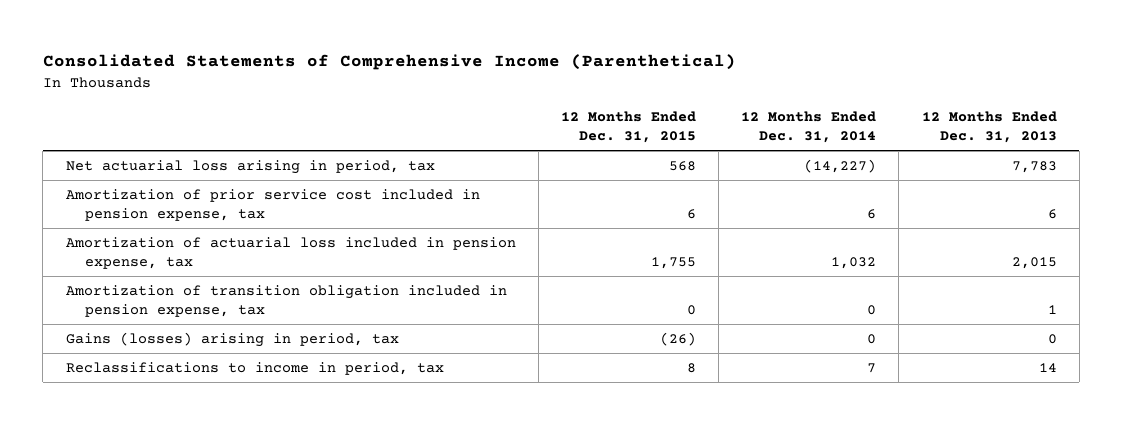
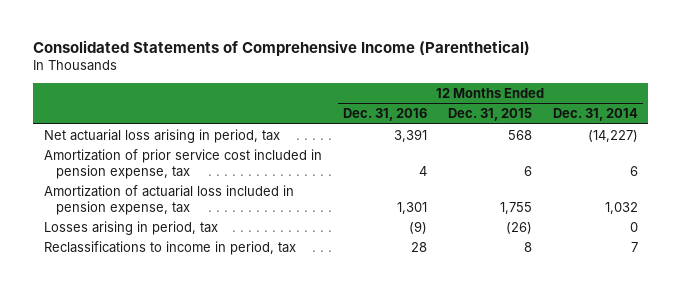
[921,111,1057,144] 12 Months Ended Dec. 31, 2013 -> none
none -> [342,108,427,122] Dec. 31, 2016
[65,285,507,317] Amortization of transition obligation included in pension expense, tax -> none
[65,332,399,348] Gains (losses) arising in period, tax -> [43,220,218,235] Losses arising in period, tax

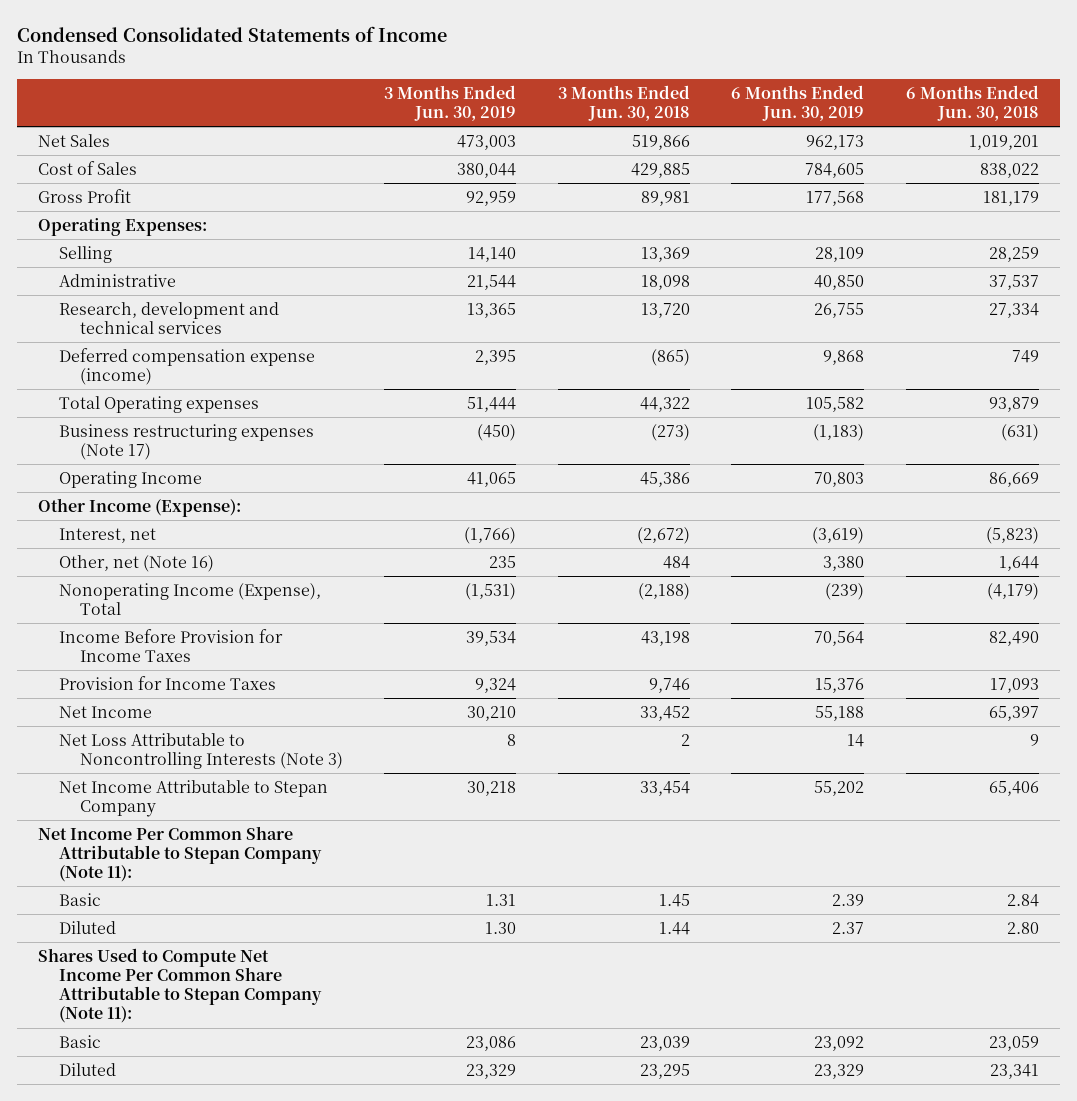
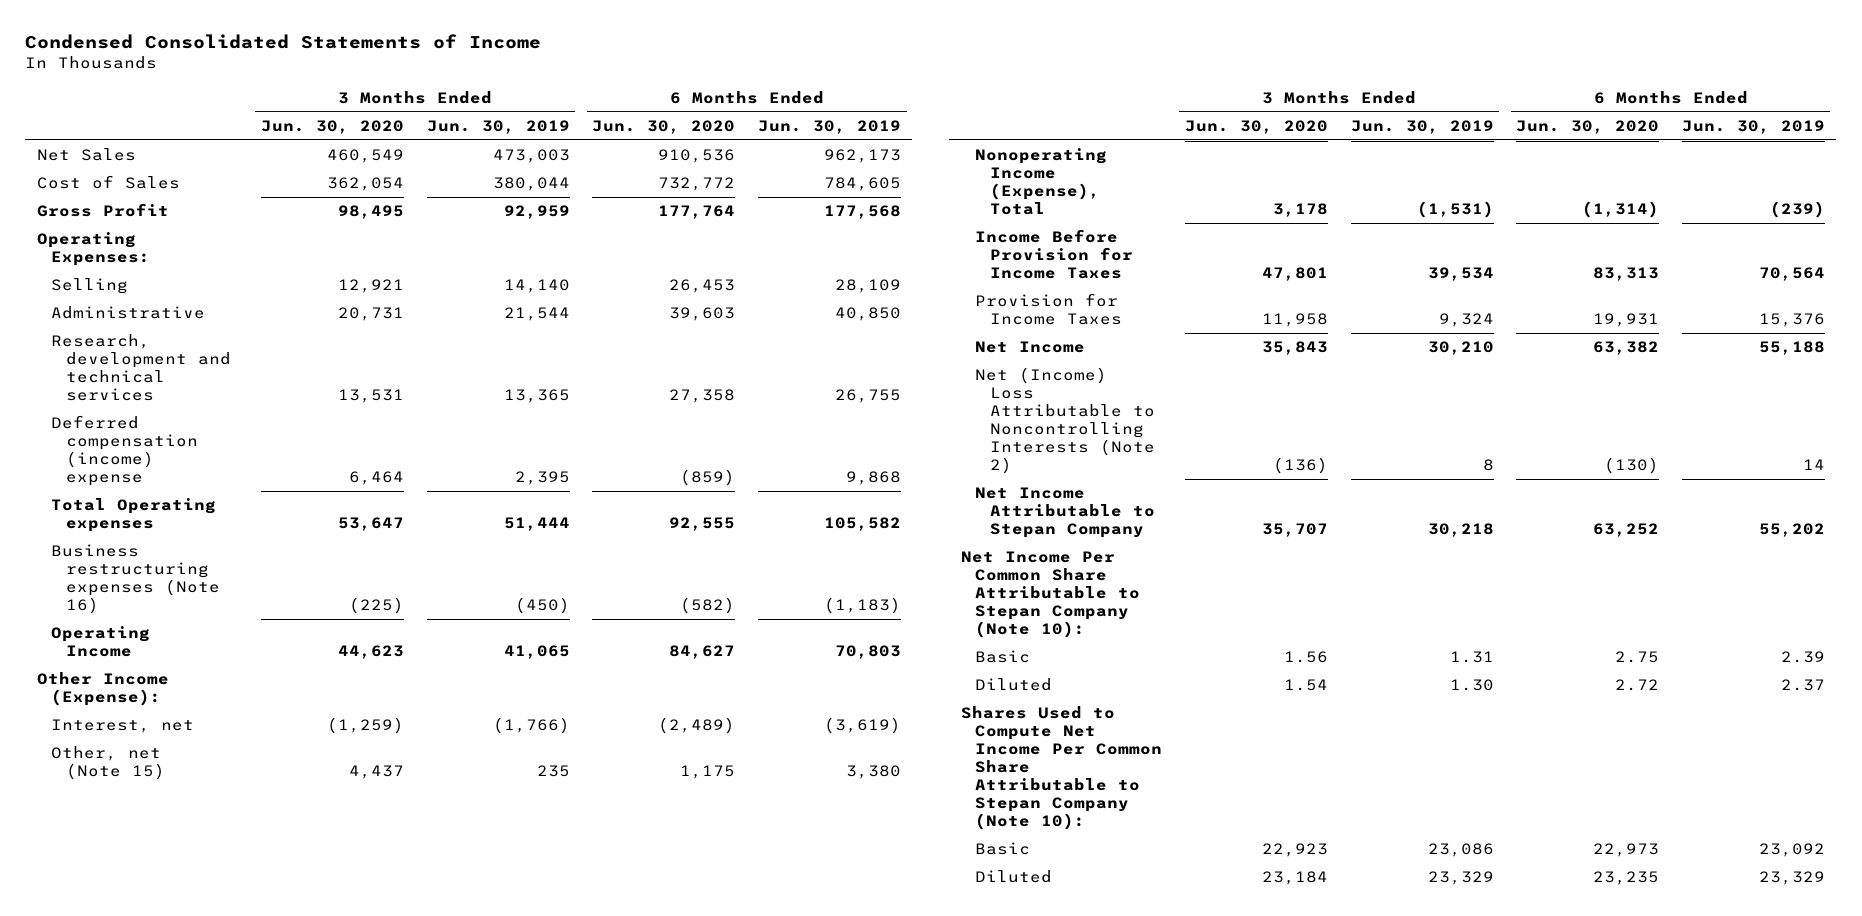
[557,84,690,122] 3 Months Ended Jun. 30, 2018 -> none
[905,84,1039,122] 6 Months Ended Jun. 30, 2018 -> none
none -> [261,119,405,134] Jun. 30, 2020
none -> [592,119,736,134] Jun. 30, 2020
[58,347,315,385] Deferred compensation expense (income) -> [51,415,199,487] Deferred compensation (income) expense
[58,423,314,460] Business restructuring expenses (Note 17) -> [51,544,221,615] Business restructuring expenses (Note 16)
[58,554,214,572] Other, net (Note 16) -> [51,746,166,781] Other, net (Note 15)
[58,732,343,769] Net Loss Attributable to Noncontrolling Interests (Note 3) -> [975,367,1155,475] Net (Income) Loss Attributable to Noncontrolling Interests (Note 2)
[38,825,322,883] Net Income Per Common Share Attributable to Stepan Company (Note 11): -> [960,551,1141,639] Net Income Per Common Share Attributable to Stepan Company (Note 10):
[38,947,322,1024] Shares Used to Compute Net Income Per Common Share Attributable to Stepan Company (Note 11): -> [960,706,1163,831] Shares Used to Compute Net Income Per Common Share Attributable to Stepan Company (Note 10):

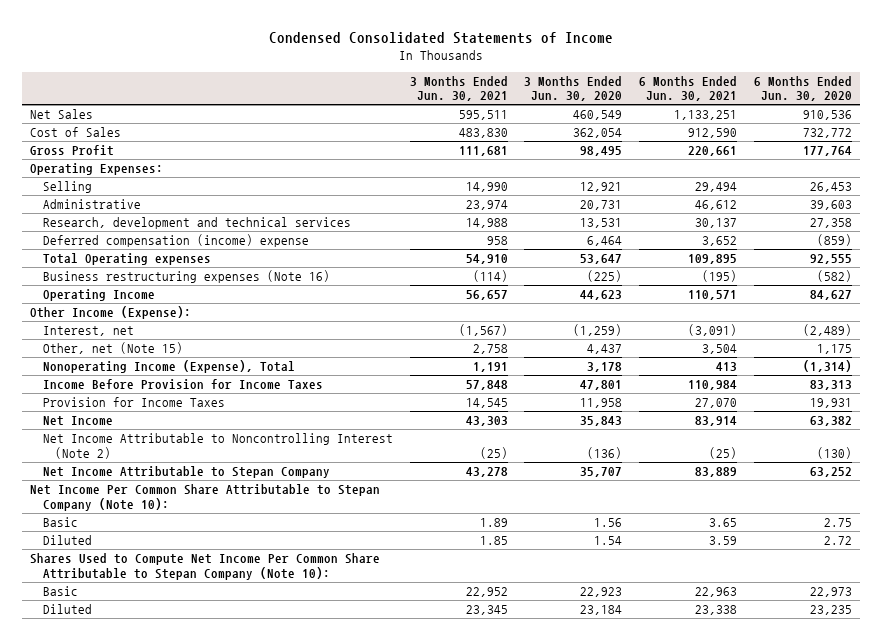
[426,119,570,134] Jun. 30, 2019 -> none
[757,119,901,134] Jun. 30, 2019 -> none
none -> [409,75,508,102] 3 Months Ended Jun. 30, 2021
none -> [639,75,738,102] 6 Months Ended Jun. 30, 2021
[975,367,1155,475] Net (Income) Loss Attributable to Noncontrolling Interests (Note 2) -> [42,432,393,459] Net Income Attributable to Noncontrolling Interest (Note 2)

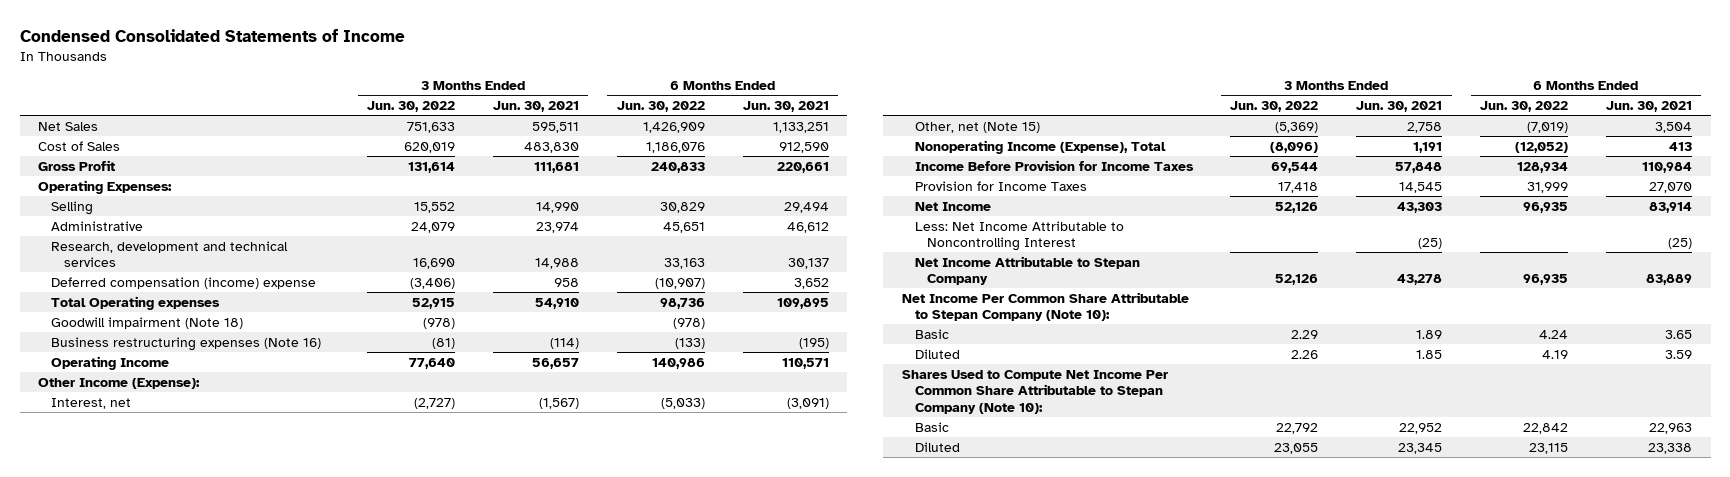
[524,75,623,102] 3 Months Ended Jun. 30, 2020 -> none
[753,75,852,102] 6 Months Ended Jun. 30, 2020 -> none
none -> [366,100,455,112] Jun. 30, 2022
none -> [616,100,705,112] Jun. 30, 2022
none -> [51,316,244,329] Goodwill impairment (Note 18)
[42,432,393,459] Net Income Attributable to Noncontrolling Interest (Note 2) -> [914,220,1124,252] Less: Net Income Attributable to Noncontrolling Interest

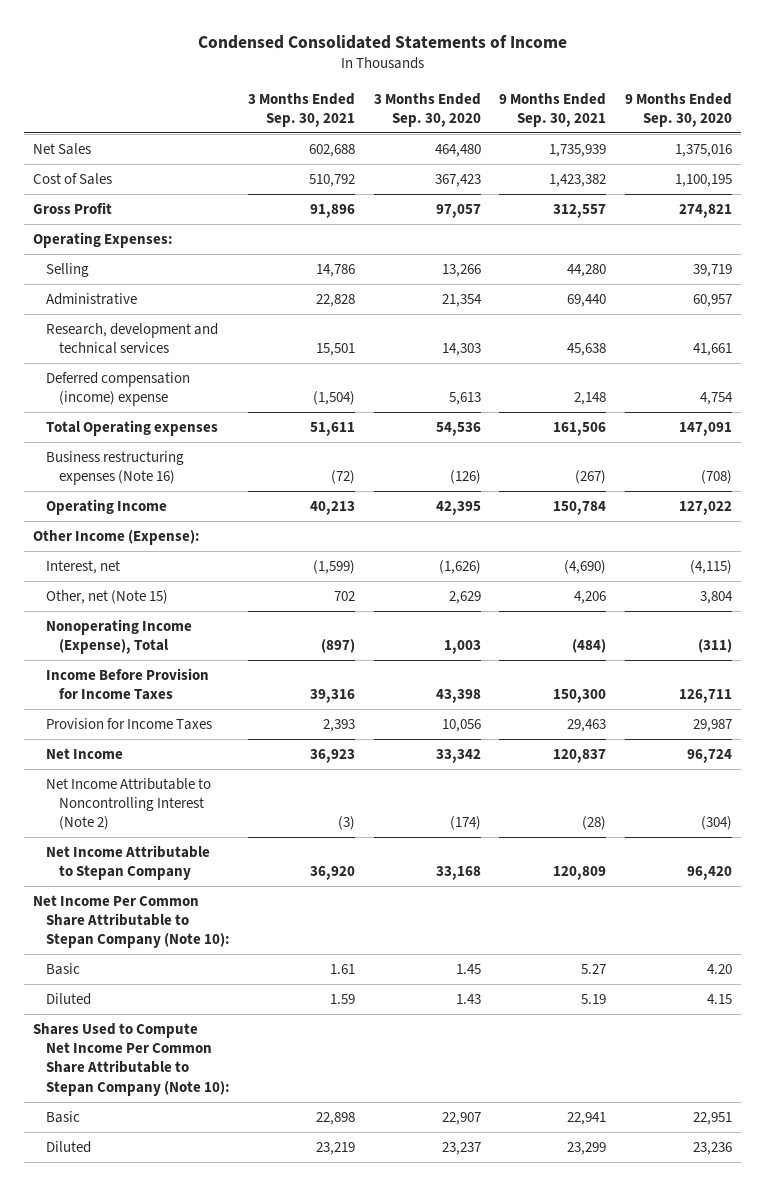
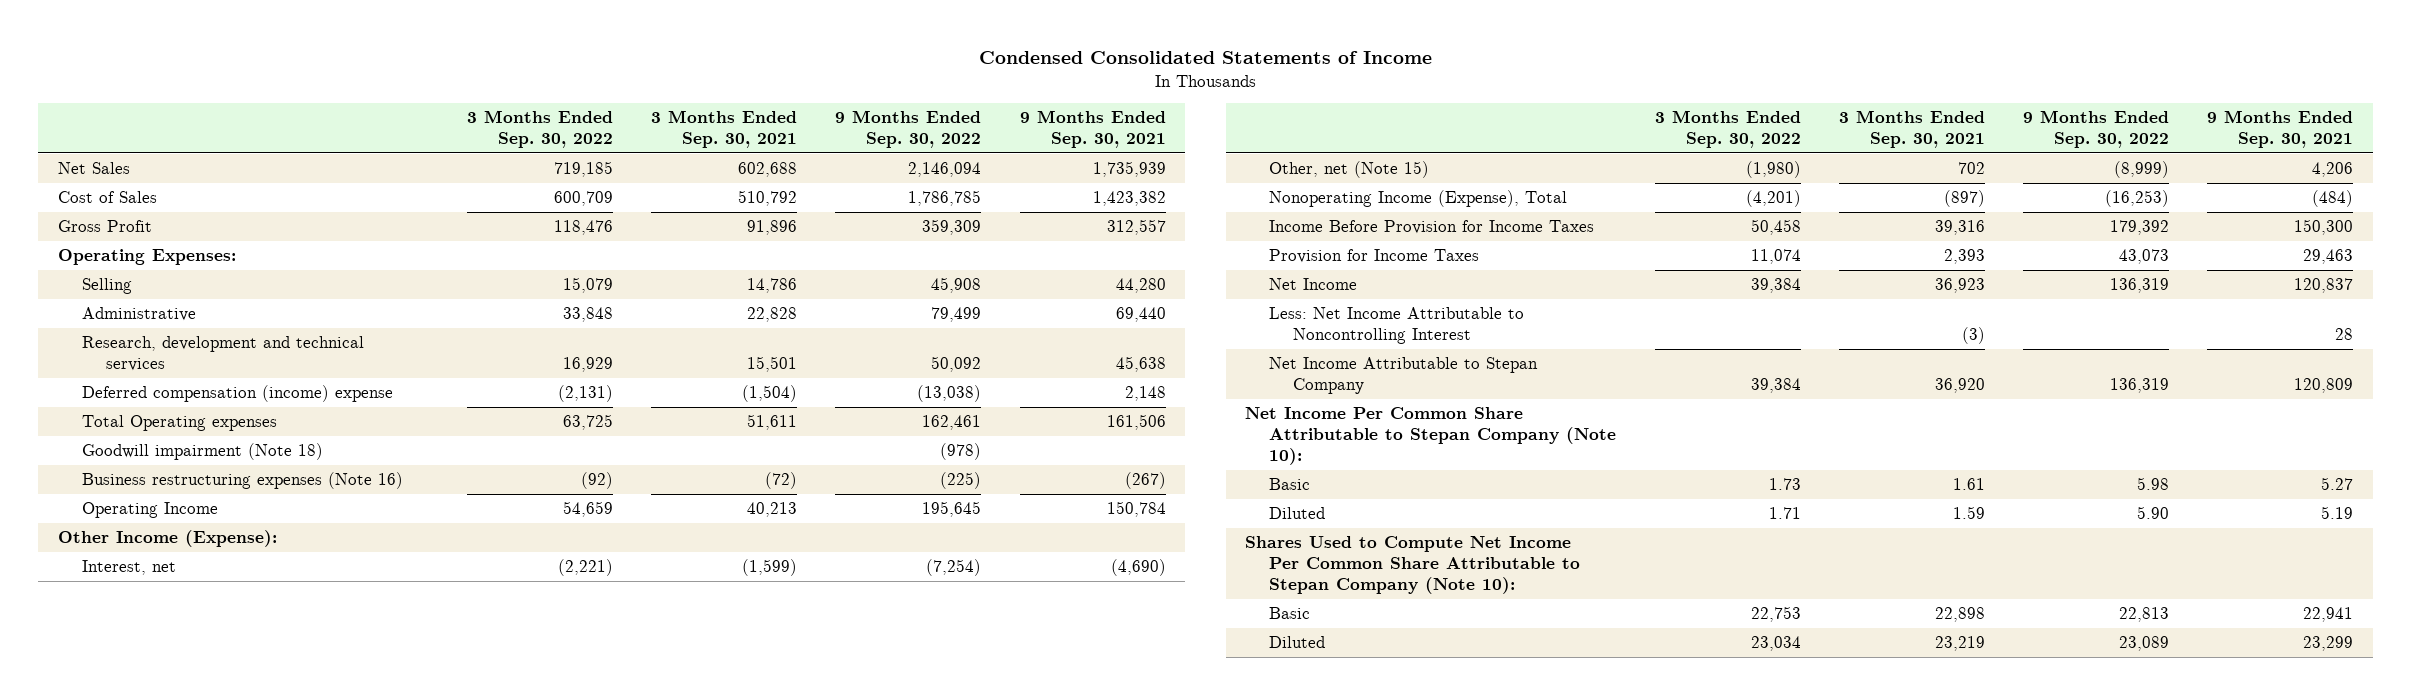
[373,92,481,127] 3 Months Ended Sep. 30, 2020 -> none
[624,92,732,127] 9 Months Ended Sep. 30, 2020 -> none
none -> [466,110,613,149] 3 Months Ended Sep. 30, 2022
none -> [835,110,982,149] 9 Months Ended Sep. 30, 2022
none -> [81,443,323,461] Goodwill impairment (Note 18)
[46,777,212,831] Net Income Attributable to Noncontrolling Interest (Note 2) -> [1269,307,1525,345] Less: Net Income Attributable to Noncontrolling Interest
[582,816,607,831] (28) -> [2335,328,2354,341] 28

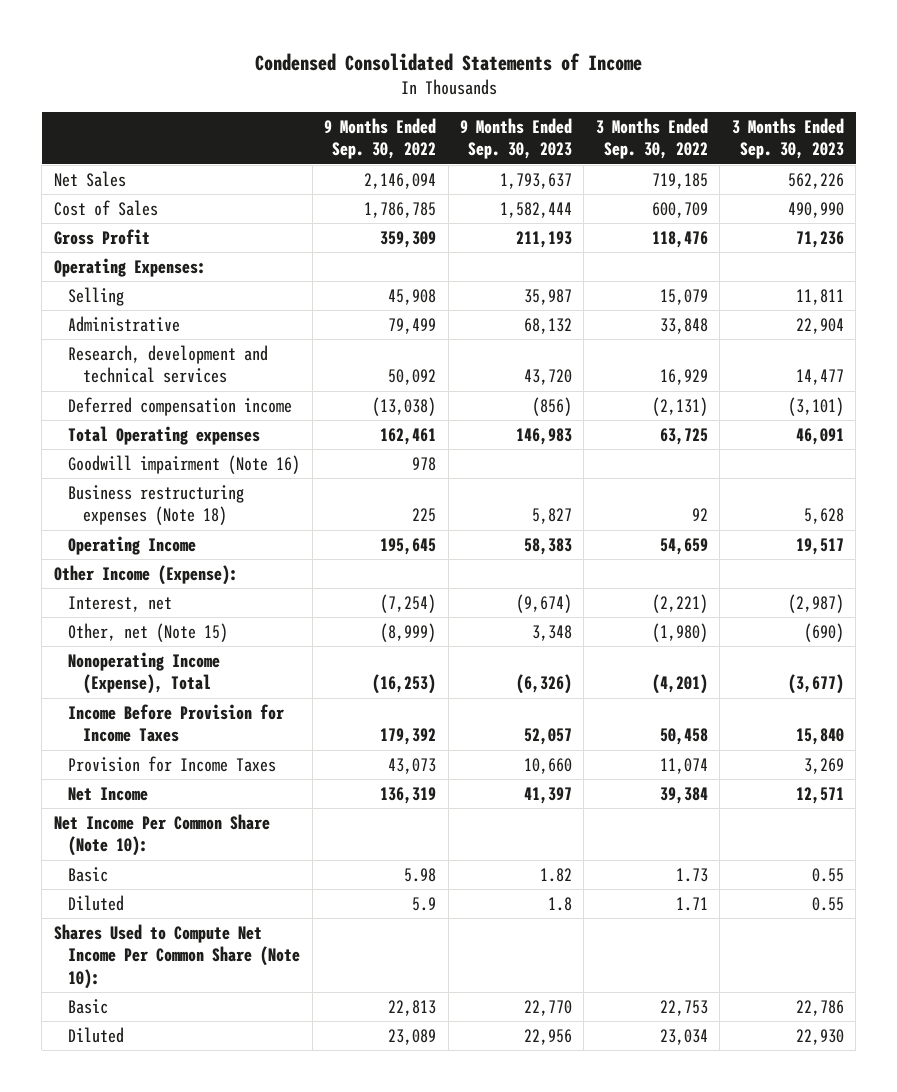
[651,110,798,149] 3 Months Ended Sep. 30, 2021 -> none
[1019,110,1166,149] 9 Months Ended Sep. 30, 2021 -> none
none -> [460,117,573,160] 9 Months Ended Sep. 30, 2023
none -> [731,117,844,160] 3 Months Ended Sep. 30, 2023
[81,385,393,403] Deferred compensation (income) expense -> [68,396,293,416] Deferred compensation income
[81,443,323,461] Goodwill impairment (Note 18) -> [68,454,301,474] Goodwill impairment (Note 16)
[940,443,982,461] (978) -> [412,456,437,471] 978
[81,472,403,490] Business restructuring expenses (Note 16) -> [68,484,245,526] Business restructuring expenses (Note 18)
[580,472,613,490] (92) -> [691,508,708,522] 92
[940,472,982,490] (225) -> [412,508,437,523] 225
[1269,307,1525,345] Less: Net Income Attributable to Noncontrolling Interest -> none
[1269,357,1539,395] Net Income Attributable to Stepan Company -> none
[1245,407,1617,466] Net Income Per Common Share Attributable to Stepan Company (Note 10): -> [53,813,270,857] Net Income Per Common Share (Note 10):
[2137,506,2170,520] 5.90 -> [412,896,437,911] 5.9
[1245,536,1581,595] Shares Used to Compute Net Income Per Common Share Attributable to Stepan Company (Note 10): -> [53,923,301,990] Shares Used to Compute Net Income Per Common Share (Note 10):

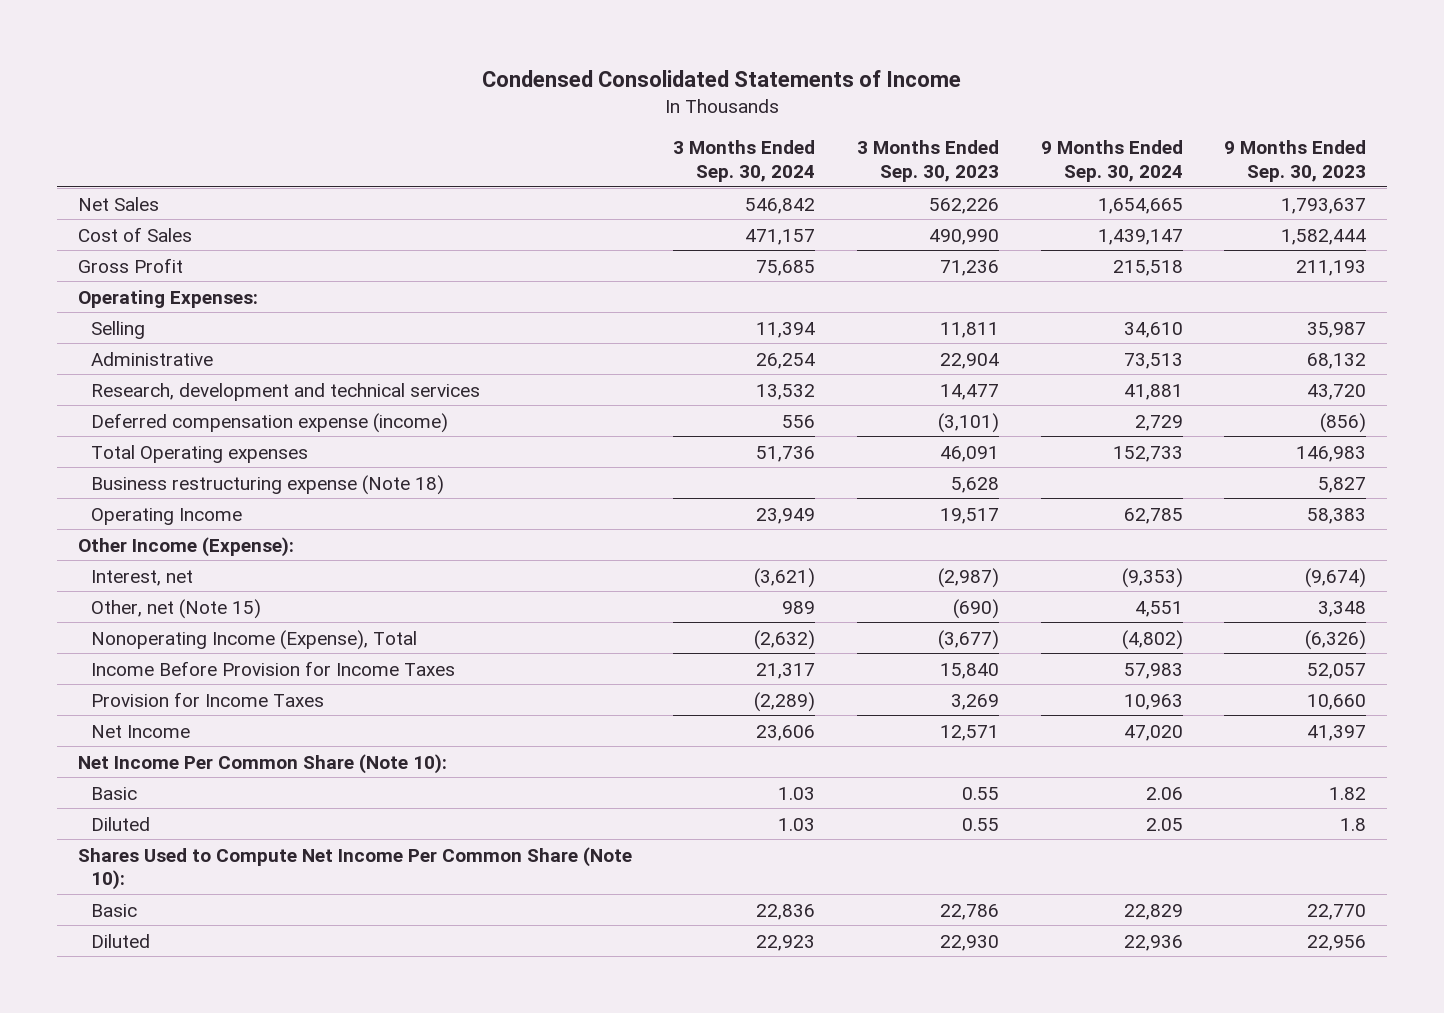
[324,117,437,160] 9 Months Ended Sep. 30, 2022 -> none
[595,117,708,160] 3 Months Ended Sep. 30, 2022 -> none
none -> [673,140,816,182] 3 Months Ended Sep. 30, 2024
none -> [1040,140,1183,182] 9 Months Ended Sep. 30, 2024
[68,396,293,416] Deferred compensation income -> [91,412,449,433] Deferred compensation expense (income)
[68,454,301,474] Goodwill impairment (Note 16) -> none
[68,484,245,526] Business restructuring expenses (Note 18) -> [91,474,445,495] Business restructuring expense (Note 18)

